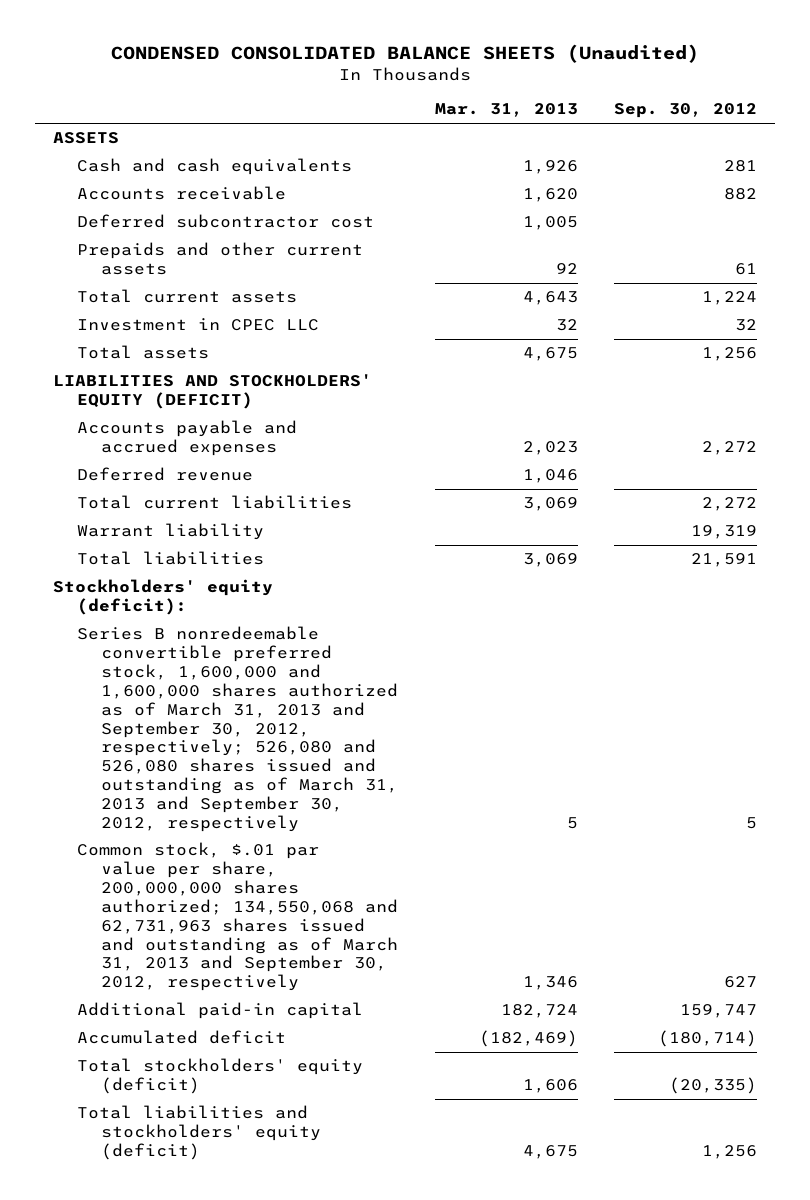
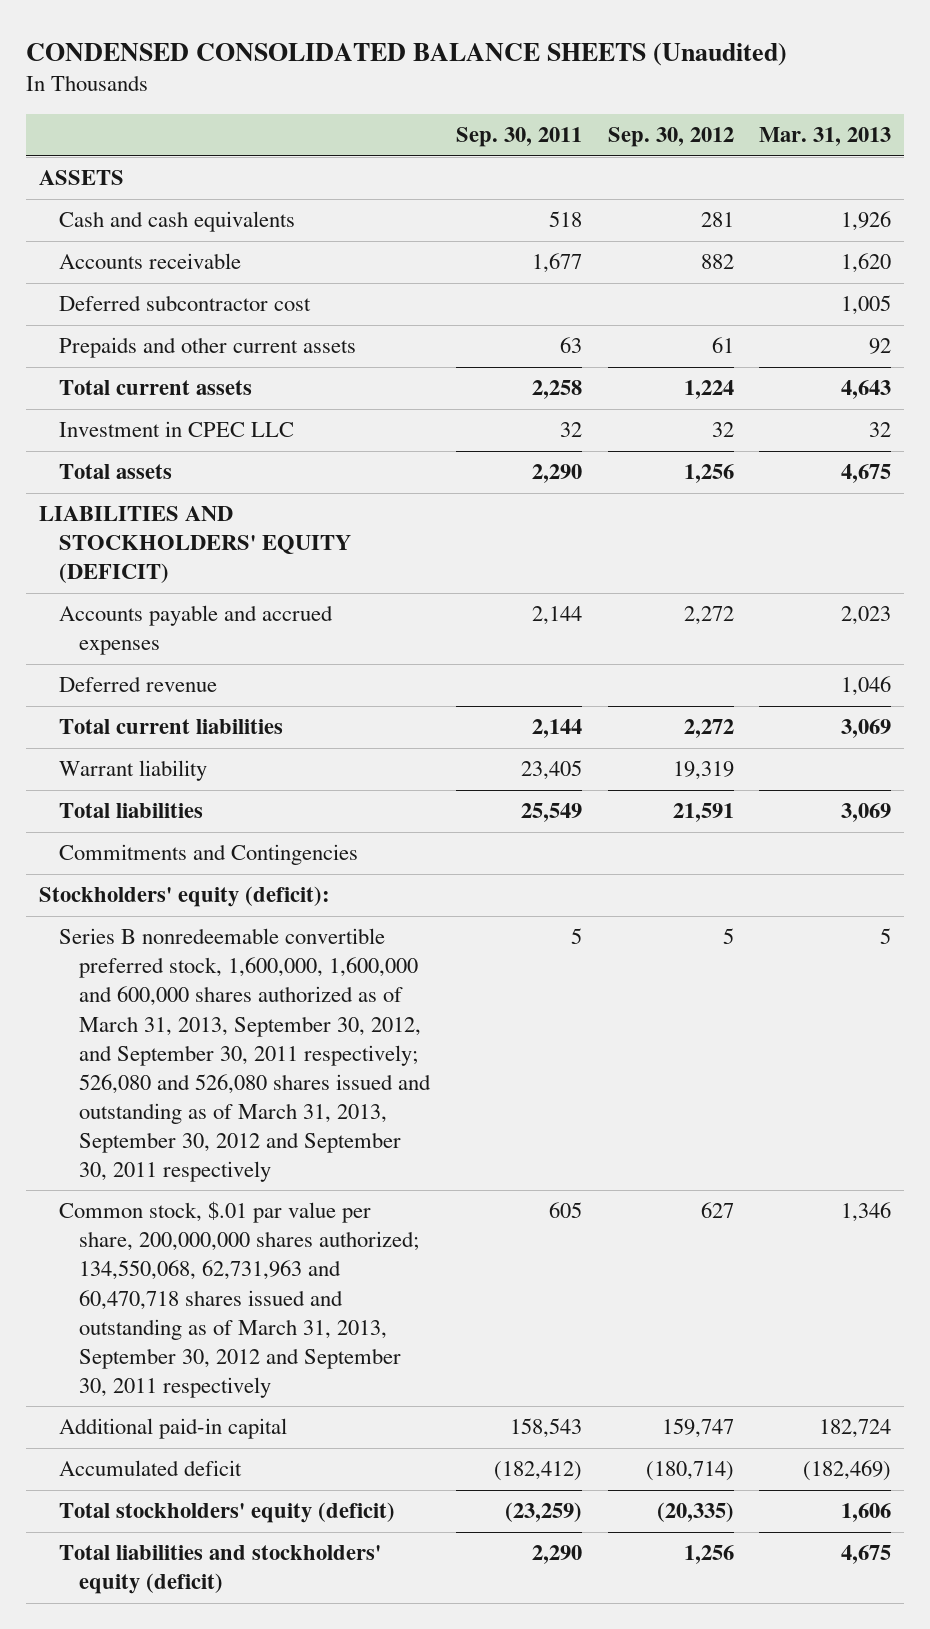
none -> [455,127,582,148] Sep. 30, 2011
none -> [58,844,358,866] Commitments and Contingencies
[77,626,399,832] Series B nonredeemable convertible preferred stock, 1,600,000 and 1,600,000 shares authorized as of March 31, 2013 and September 30, 2012, respectively; 526,080 and 526,080 shares issued and outstanding as of March 31, 2013 and September 30, 2012, respectively -> [58,928,431,1182] Series B nonredeemable convertible preferred stock, 1,600,000, 1,600,000 and 600,000 shares authorized as of March 31, 2013, September 30, 2012, and September 30, 2011 respectively; 526,080 and 526,080 shares issued and outstanding as of March 31, 2013, September 30, 2012 and September 30, 2011 respectively
[77,842,399,992] Common stock, $.01 par value per share, 200,000,000 shares authorized; 134,550,068 and 62,731,963 shares issued and outstanding as of March 31, 2013 and September 30, 2012, respectively -> [58,1201,419,1398] Common stock, $.01 par value per share, 200,000,000 shares authorized; 134,550,068, 62,731,963 and 60,470,718 shares issued and outstanding as of March 31, 2013, September 30, 2012 and September 30, 2011 respectively

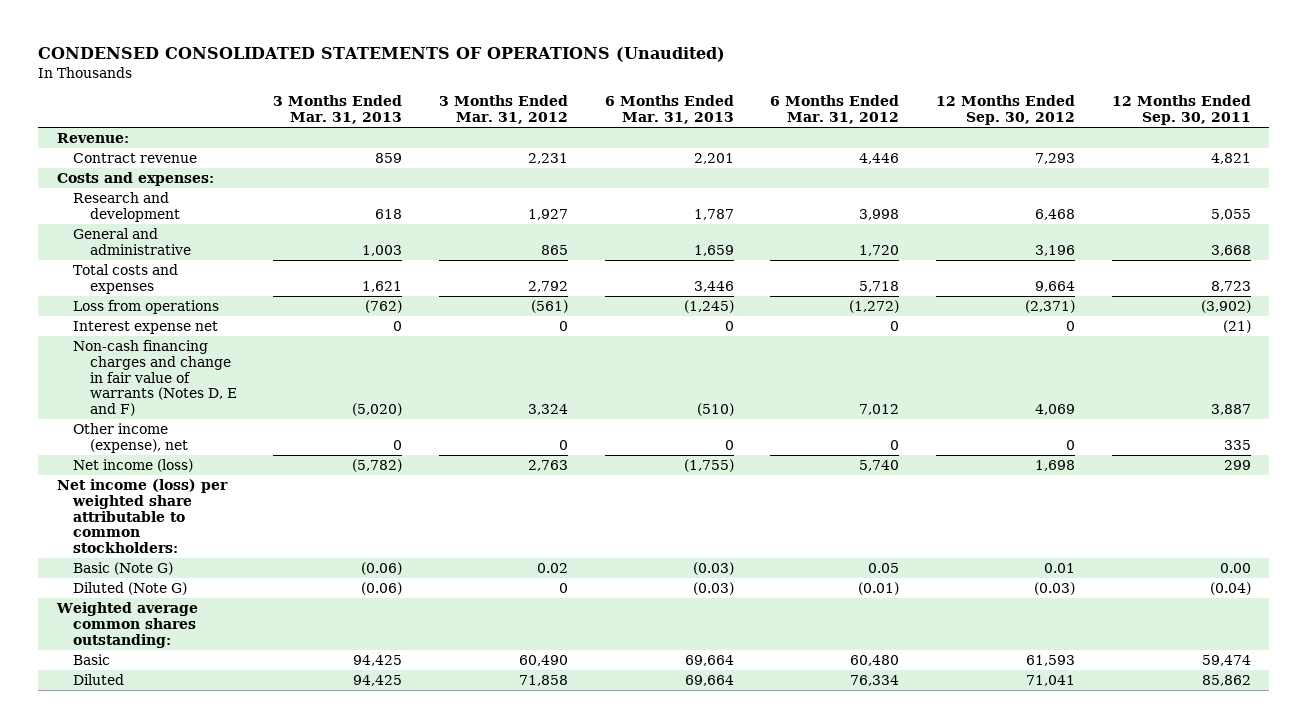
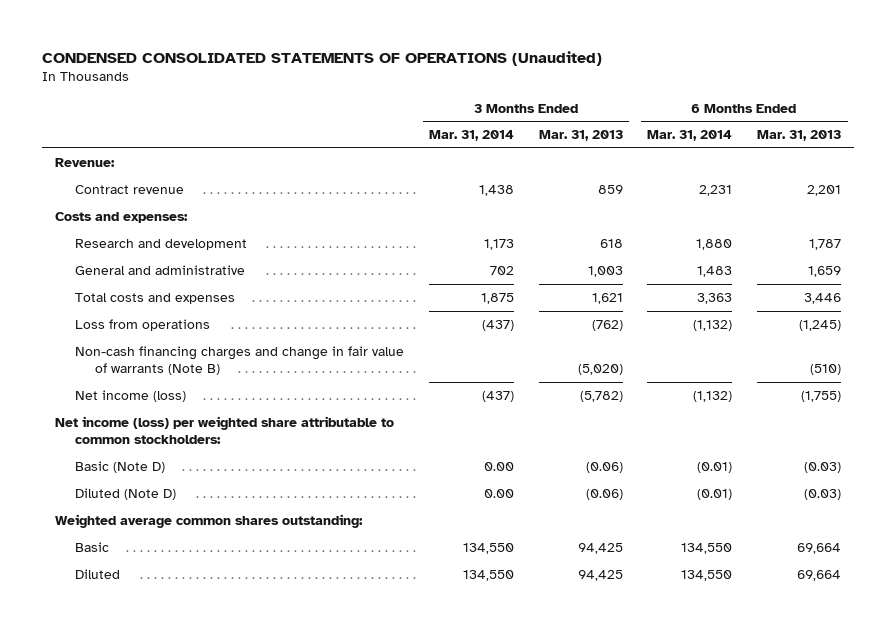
[439,95,569,125] 3 Months Ended Mar. 31, 2012 -> none
[770,95,900,125] 6 Months Ended Mar. 31, 2012 -> none
[936,95,1076,126] 12 Months Ended Sep. 30, 2012 -> none
[1111,95,1251,126] 12 Months Ended Sep. 30, 2011 -> none
none -> [428,130,514,142] Mar. 31, 2014
none -> [647,130,733,142] Mar. 31, 2014
[73,321,219,335] Interest expense net -> none
[73,423,188,453] Other income (expense), net -> none
[73,340,237,417] Non-cash financing charges and change in fair value of warrants (Notes D, E and F) -> [74,345,404,376] Non-cash financing charges and change in fair value of warrants (Note B)
[73,562,174,576] Basic (Note G) -> [74,460,165,473] Basic (Note D)
[73,582,188,596] Diluted (Note G) -> [74,487,176,500] Diluted (Note D)

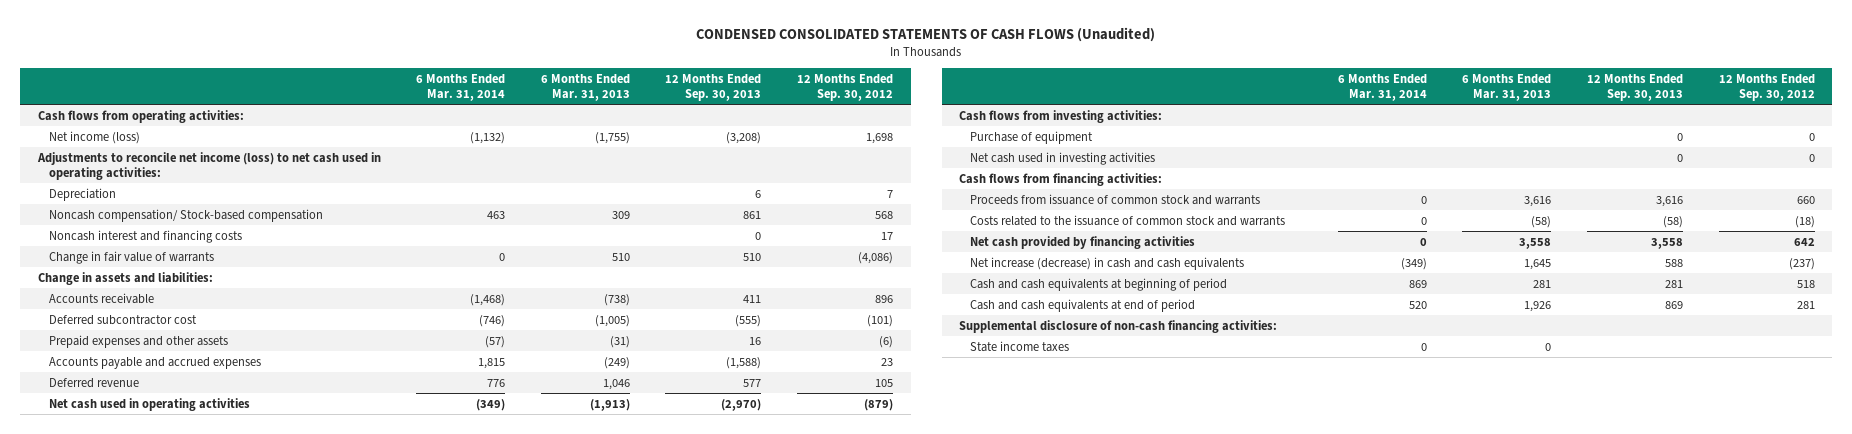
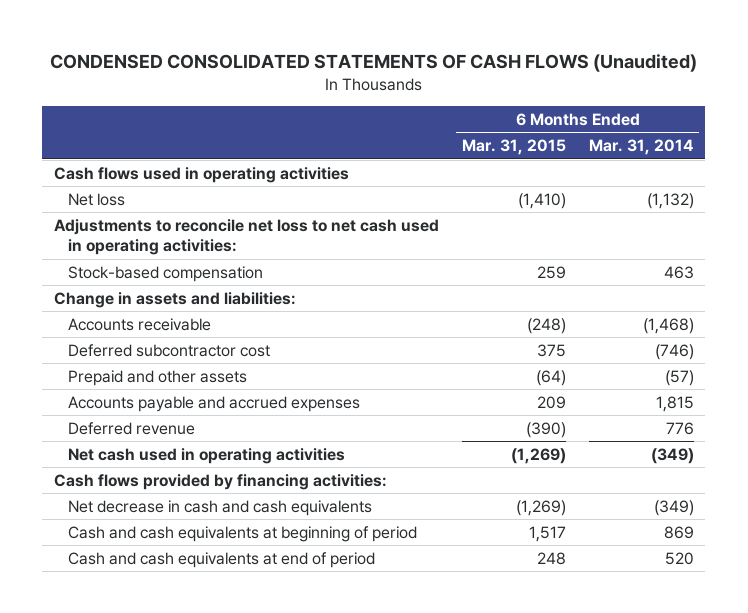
[540,74,630,102] 6 Months Ended Mar. 31, 2013 -> none
[665,74,762,102] 12 Months Ended Sep. 30, 2013 -> none
[796,74,893,102] 12 Months Ended Sep. 30, 2012 -> none
none -> [461,139,566,156] Mar. 31, 2015
[48,187,116,201] Depreciation -> none
[48,229,242,243] Noncash interest and financing costs -> none
[48,250,214,264] Change in fair value of warrants -> none
[37,109,244,123] Cash flows from operating activities: -> [53,166,349,183] Cash flows used in operating activities
[48,130,140,144] Net income (loss) -> [68,192,126,206] Net loss
[36,151,381,180] Adjustments to reconcile net income (loss) to net cash used in operating activities: -> [53,218,439,256] Adjustments to reconcile net loss to net cash used in operating activities:
[48,208,323,222] Noncash compensation/ Stock-based compensation -> [68,265,264,282] Stock-based compensation
[48,334,228,348] Prepaid expenses and other assets -> [68,369,248,386] Prepaid and other assets
[959,109,1163,123] Cash flows from investing activities: -> none
[970,130,1094,144] Purchase of equipment -> none
[970,151,1156,165] Net cash used in investing activities -> none
[970,193,1261,205] Proceeds from issuance of common stock and warrants -> none
[970,214,1286,226] Costs related to the issuance of common stock and warrants -> none
[970,235,1196,249] Net cash provided by financing activities -> none
[959,172,1163,186] Cash flows from financing activities: -> [53,473,387,490] Cash flows provided by financing activities:
[970,256,1245,270] Net increase (decrease) in cash and cash equivalents -> [68,499,373,516] Net decrease in cash and cash equivalents
[959,319,1278,333] Supplemental disclosure of non-cash financing activities: -> none
[970,340,1070,352] State income taxes -> none

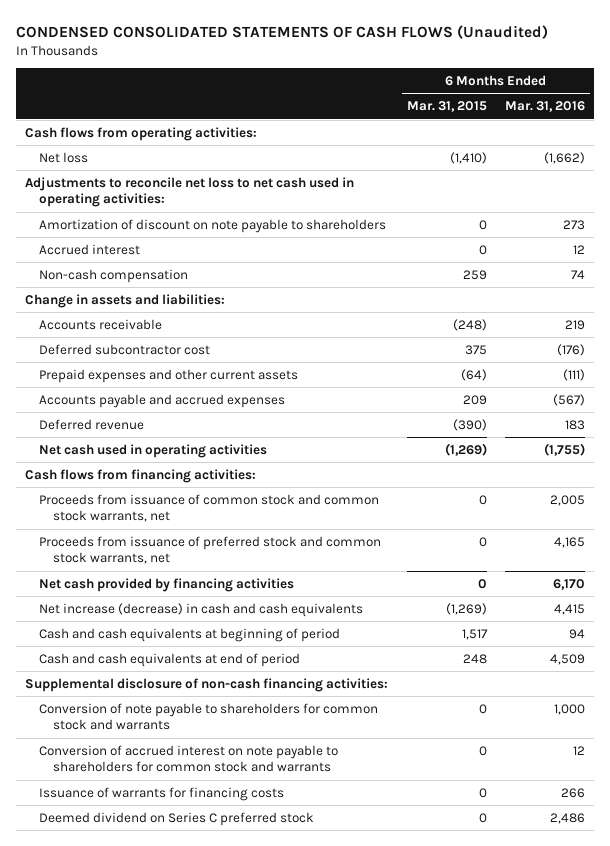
[588,139,694,156] Mar. 31, 2014 -> none
none -> [505,101,586,113] Mar. 31, 2016
[53,166,349,183] Cash flows used in operating activities -> [25,126,258,141] Cash flows from operating activities:
none -> [39,218,387,233] Amortization of discount on note payable to shareholders
none -> [39,243,141,255] Accrued interest
[68,265,264,282] Stock-based compensation -> [39,268,189,283] Non-cash compensation
[68,369,248,386] Prepaid and other assets -> [39,368,299,383] Prepaid expenses and other current assets
[53,473,387,490] Cash flows provided by financing activities: -> [25,468,257,483] Cash flows from financing activities:
none -> [39,493,380,523] Proceeds from issuance of common stock and common stock warrants, net
none -> [39,535,382,565] Proceeds from issuance of preferred stock and common stock warrants, net
none -> [39,577,295,592] Net cash provided by financing activities
[68,499,373,516] Net decrease in cash and cash equivalents -> [39,602,364,617] Net increase (decrease) in cash and cash equivalents
none -> [25,677,389,692] Supplemental disclosure of non-cash financing activities:
none -> [39,702,379,731] Conversion of note payable to shareholders for common stock and warrants
none -> [39,744,339,773] Conversion of accrued interest on note payable to shareholders for common stock and warrants
none -> [39,786,285,801] Issuance of warrants for financing costs
none -> [39,811,315,826] Deemed dividend on Series C preferred stock

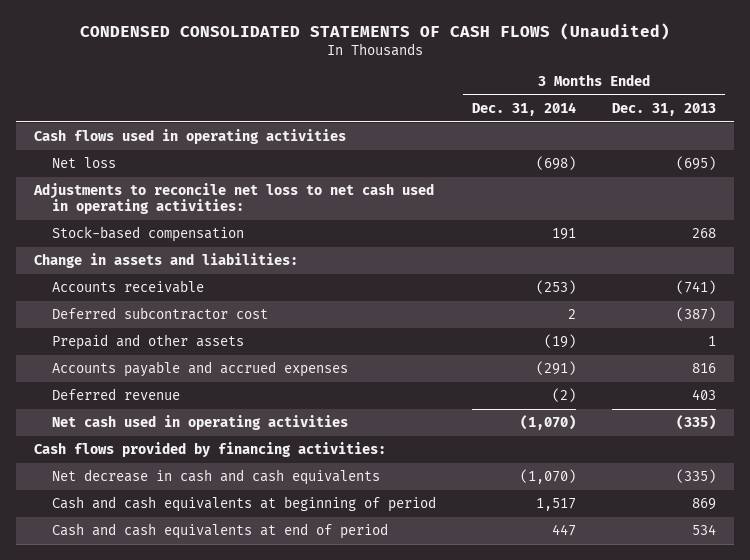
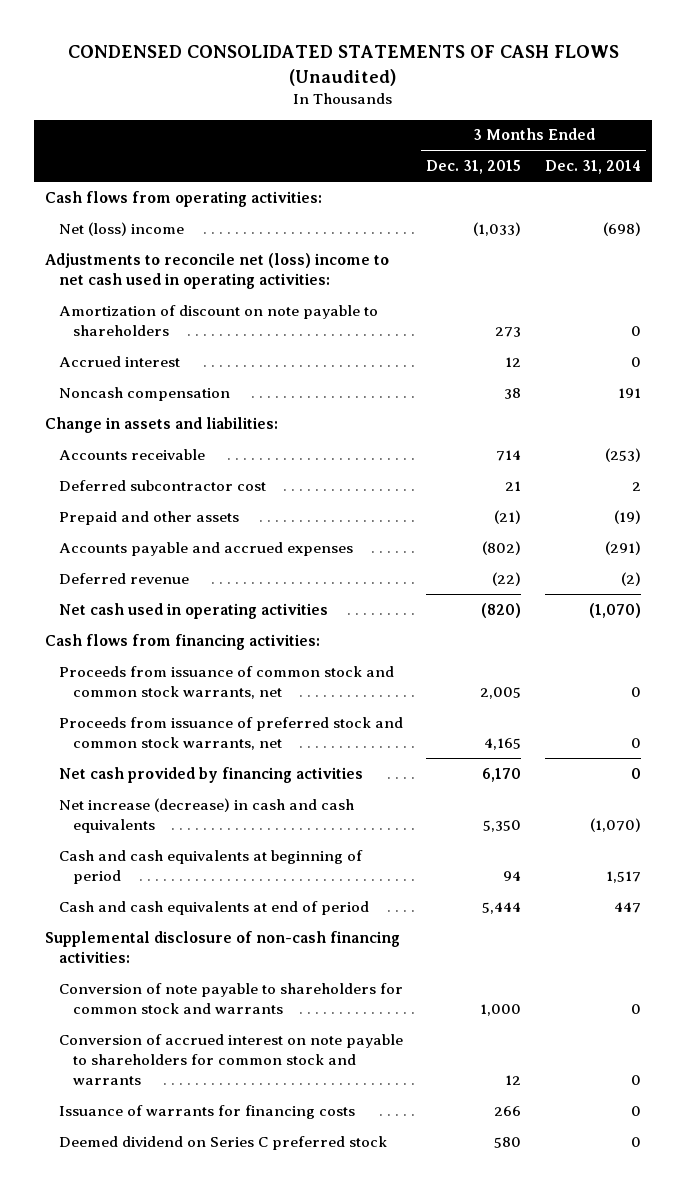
[612,102,717,116] Dec. 31, 2013 -> none
none -> [426,160,522,175] Dec. 31, 2015
[33,129,346,145] Cash flows used in operating activities -> [45,190,323,207] Cash flows from operating activities:
[52,157,117,169] Net loss -> [59,221,185,236] Net (loss) income
[32,183,434,215] Adjustments to reconcile net loss to net cash used in operating activities: -> [45,252,390,289] Adjustments to reconcile net (loss) income to net cash used in operating activities:
none -> [59,304,379,336] Amortization of discount on note payable to shareholders
none -> [59,355,181,367] Accrued interest
[52,226,245,243] Stock-based compensation -> [59,386,231,401] Noncash compensation
[33,442,386,458] Cash flows provided by financing activities: -> [45,633,321,650] Cash flows from financing activities:
none -> [59,665,395,699] Proceeds from issuance of common stock and common stock warrants, net
none -> [59,716,404,750] Proceeds from issuance of preferred stock and common stock warrants, net
none -> [59,766,364,783] Net cash provided by financing activities
[52,469,381,486] Net decrease in cash and cash equivalents -> [59,797,355,833] Net increase (decrease) in cash and cash equivalents
none -> [45,930,401,963] Supplemental disclosure of non-cash financing activities:
none -> [59,982,404,1014] Conversion of note payable to shareholders for common stock and warrants
none -> [59,1033,404,1086] Conversion of accrued interest on note payable to shareholders for common stock and warrants
none -> [59,1104,356,1119] Issuance of warrants for financing costs
none -> [59,1135,388,1150] Deemed dividend on Series C preferred stock

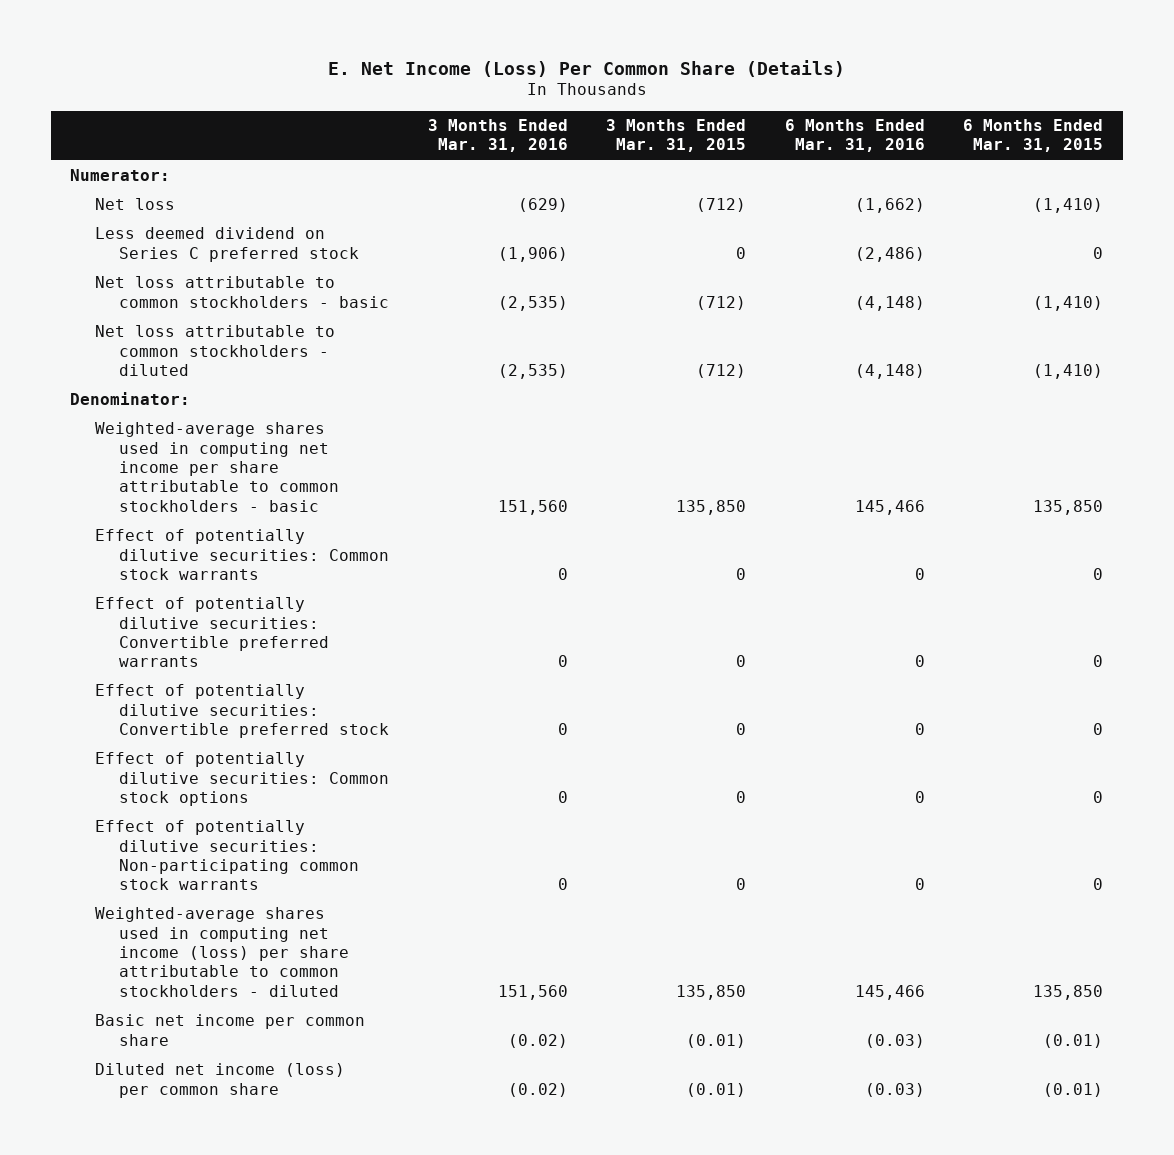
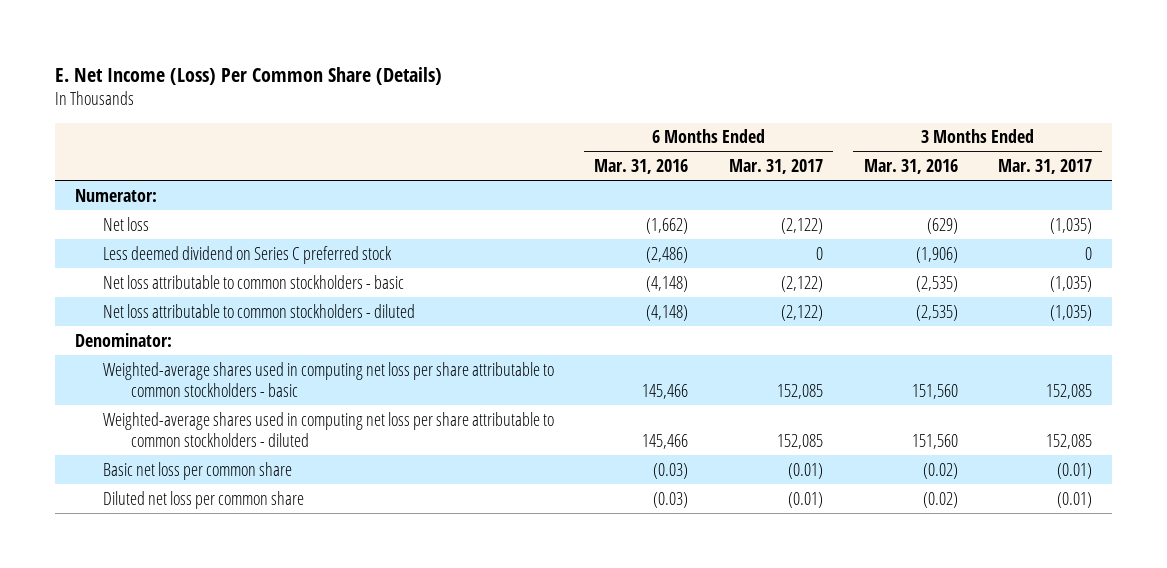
[606,119,747,153] 3 Months Ended Mar. 31, 2015 -> none
[963,119,1104,153] 6 Months Ended Mar. 31, 2015 -> none
none -> [729,158,824,174] Mar. 31, 2017
none -> [998,158,1093,174] Mar. 31, 2017
[94,529,390,580] Effect of potentially dilutive securities: Common stock warrants -> none
[94,597,330,668] Effect of potentially dilutive securities: Convertible preferred warrants -> none
[94,684,390,738] Effect of potentially dilutive securities: Convertible preferred stock -> none
[94,752,390,806] Effect of potentially dilutive securities: Common stock options -> none
[94,820,360,891] Effect of potentially dilutive securities: Non-participating common stock warrants -> none
[94,422,340,512] Weighted-average shares used in computing net income per share attributable to common stockholders - basic -> [102,361,554,397] Weighted-average shares used in computing net loss per share attributable to common stockholders - basic
[94,907,350,997] Weighted-average shares used in computing net income (loss) per share attributable to common stockholders - diluted -> [102,411,554,447] Weighted-average shares used in computing net loss per share attributable to common stockholders - diluted
[94,1014,365,1046] Basic net income per common share -> [102,461,292,480] Basic net loss per common share
[94,1063,345,1098] Diluted net income (loss) per common share -> [102,490,304,509] Diluted net loss per common share

